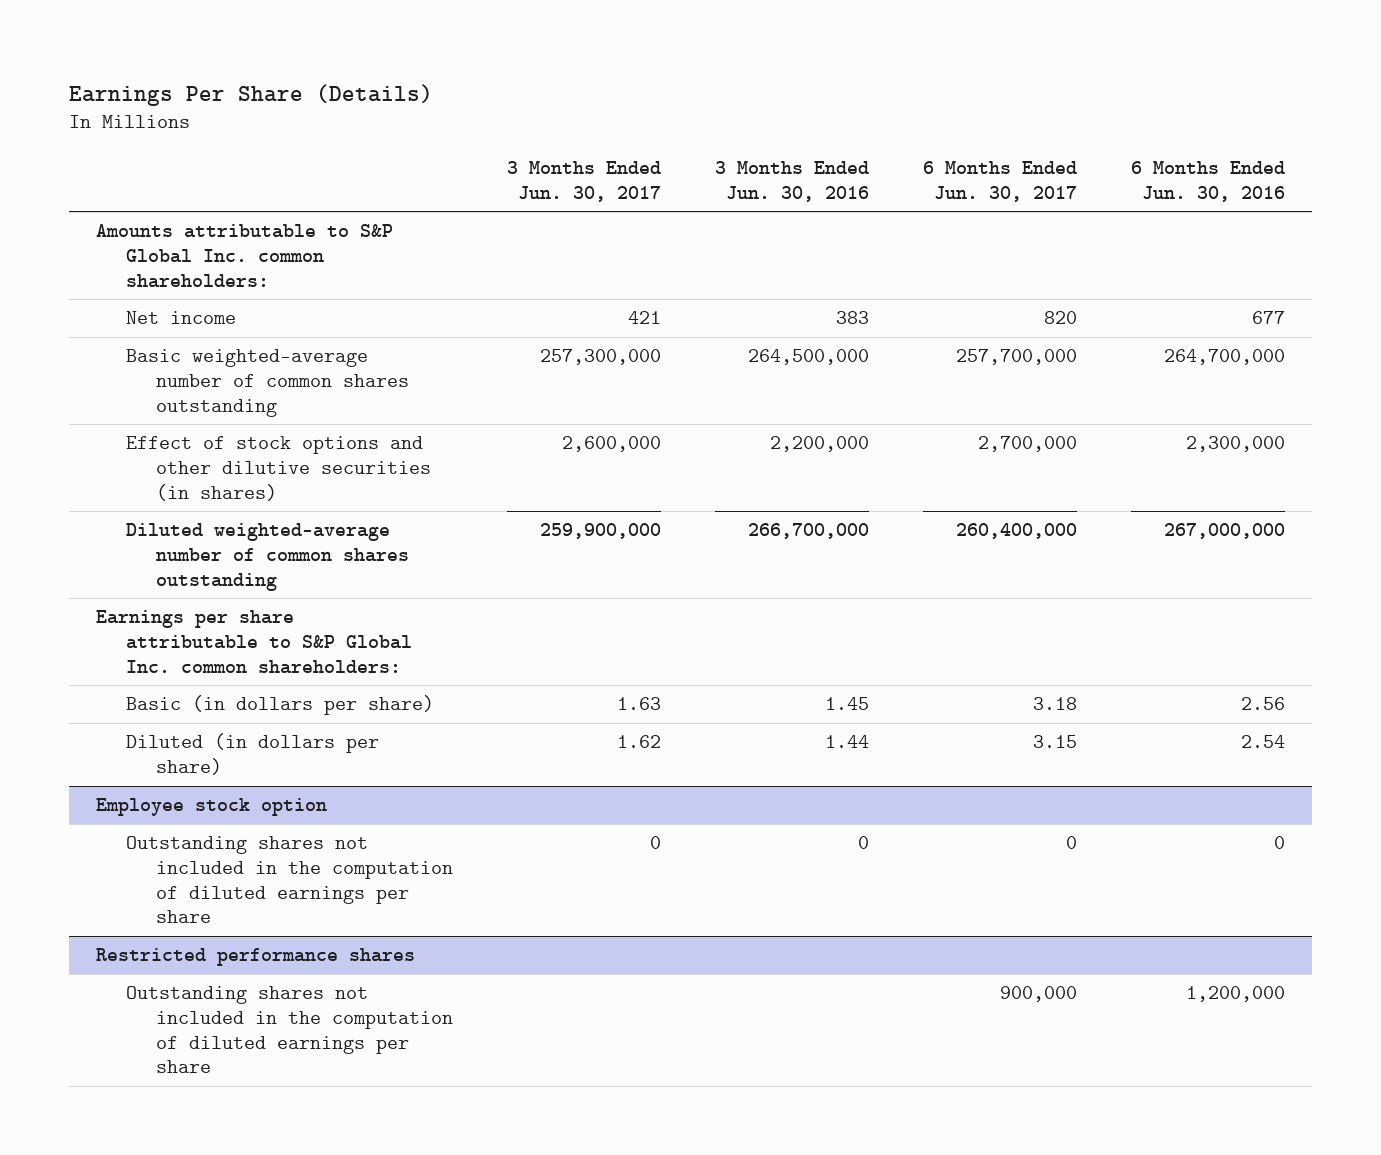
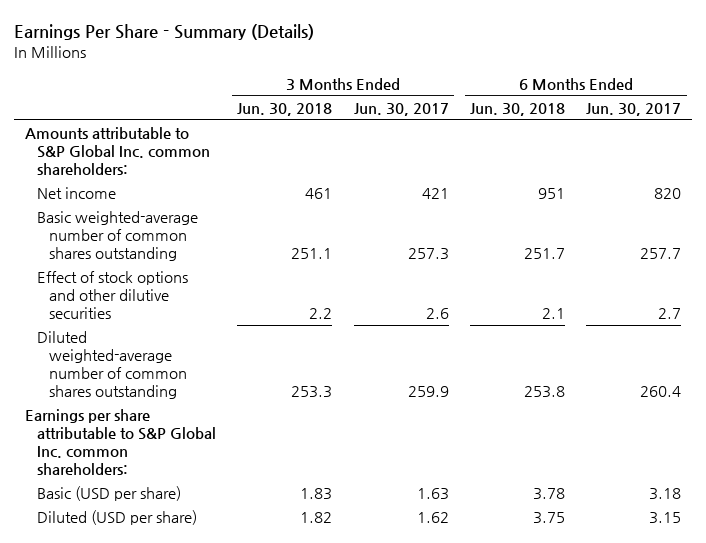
[69,83,434,106] Earnings Per Share (Details) -> [14,23,315,40] Earnings Per Share - Summary (Details)
[714,160,869,202] 3 Months Ended Jun. 30, 2016 -> none
[1131,160,1286,202] 6 Months Ended Jun. 30, 2016 -> none
none -> [237,102,333,116] Jun. 30, 2018
none -> [470,102,566,116] Jun. 30, 2018
[539,349,661,366] 257,300,000 -> [407,248,449,261] 257.3
[955,349,1077,366] 257,700,000 -> [640,248,682,260] 257.7
[126,436,431,501] Effect of stock options and other dilutive securities (in shares) -> [36,271,188,320] Effect of stock options and other dilutive securities
[561,436,661,453] 2,600,000 -> [425,308,449,320] 2.6
[977,436,1077,453] 2,700,000 -> [658,308,682,320] 2.7
[539,523,661,540] 259,900,000 -> [407,385,449,397] 259.9
[955,523,1077,540] 260,400,000 -> [640,385,682,397] 260.4
[96,798,328,817] Employee stock option -> none
[126,836,453,924] Outstanding shares not included in the computation of diluted earnings per share -> none
[96,948,416,967] Restricted performance shares -> none
[126,986,453,1074] Outstanding shares not included in the computation of diluted earnings per share -> none
[126,695,435,716] Basic (in dollars per share) -> [36,486,181,502] Basic (USD per share)
[126,733,380,775] Diluted (in dollars per share) -> [36,510,197,526] Diluted (USD per share)

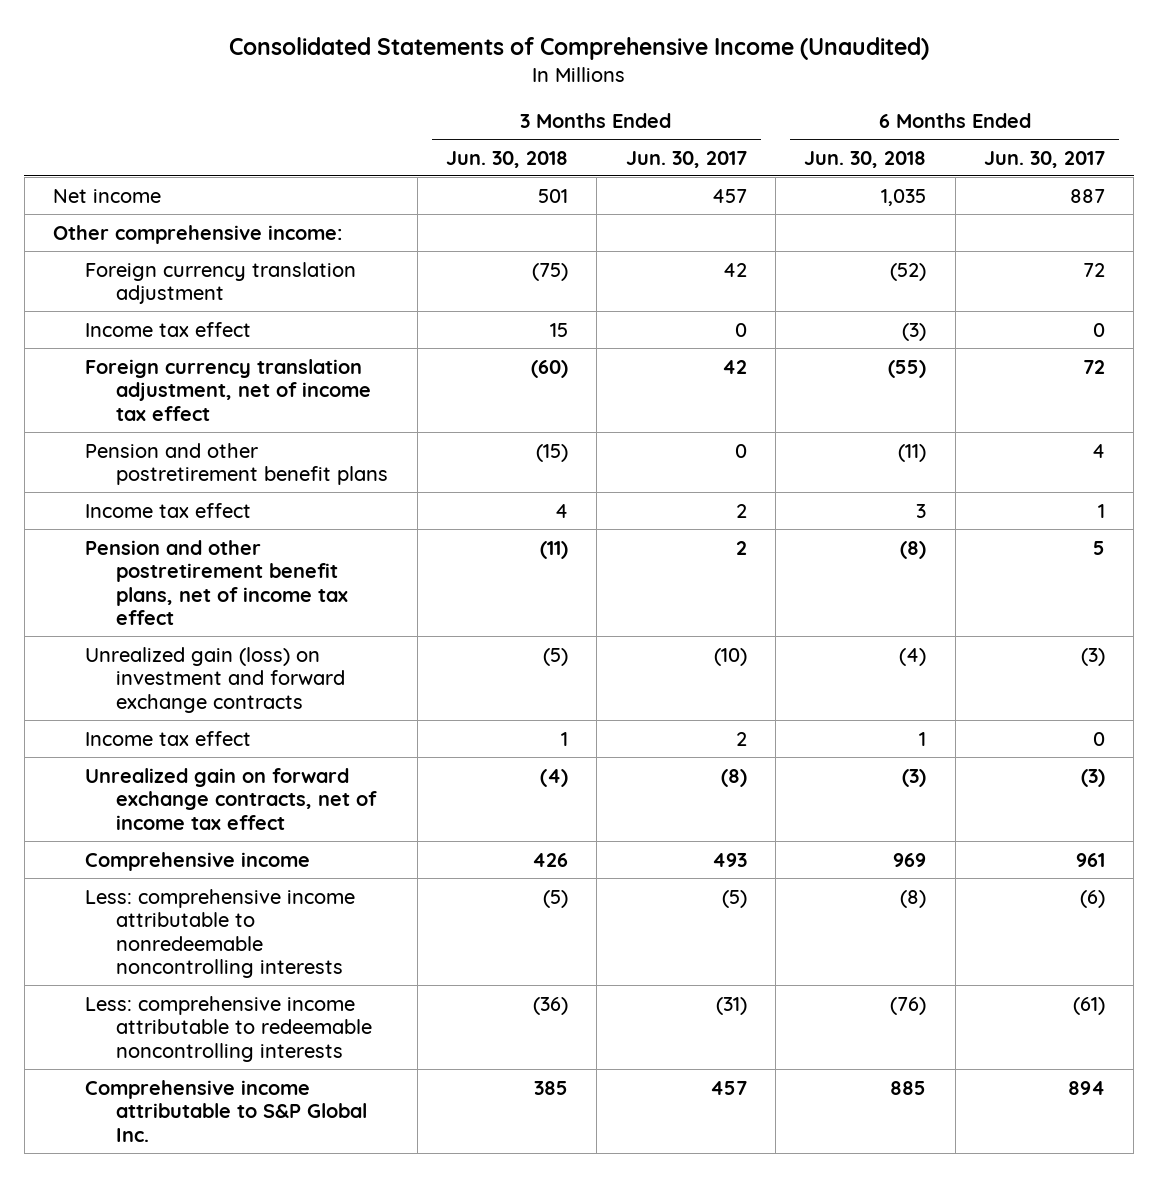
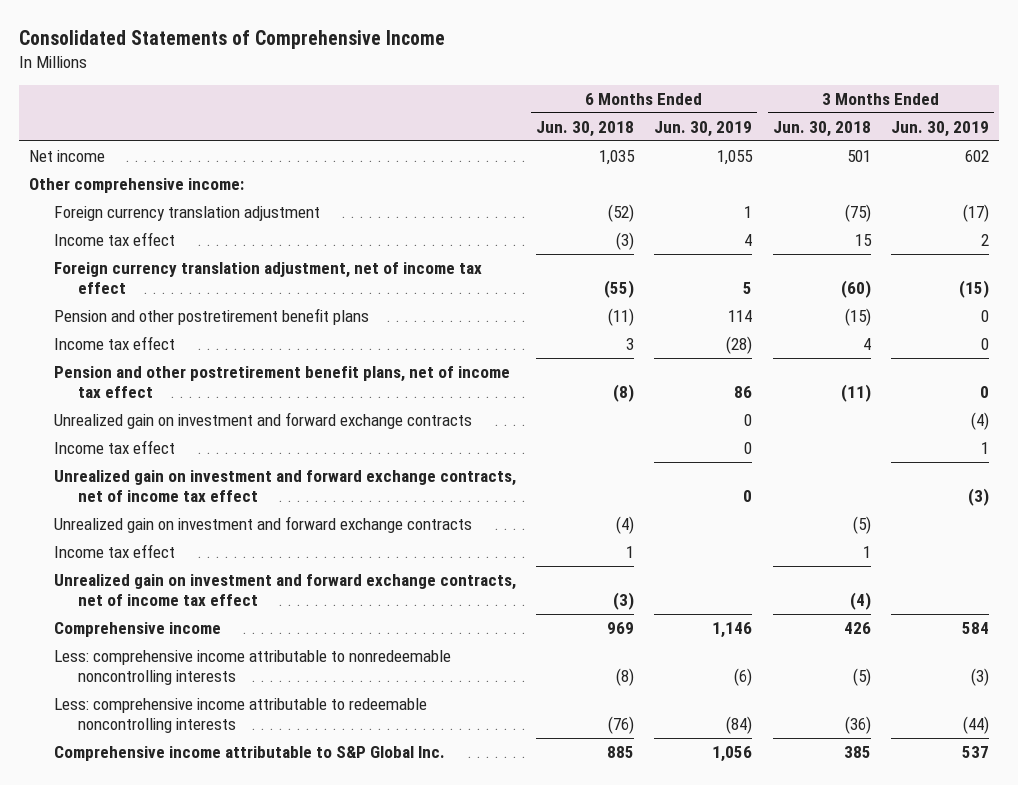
[228,37,929,61] Consolidated Statements of Comprehensive Income (Unaudited) -> [18,30,445,50] Consolidated Statements of Comprehensive Income
[625,150,747,168] Jun. 30, 2017 -> none
[983,150,1105,168] Jun. 30, 2017 -> none
none -> [654,120,753,137] Jun. 30, 2019
none -> [890,120,989,137] Jun. 30, 2019
none -> [53,411,472,429] Unrealized gain on investment and forward exchange contracts
none -> [53,439,175,454] Income tax effect
none -> [53,469,516,503] Unrealized gain on investment and forward exchange contracts, net of income tax effect
[84,646,346,713] Unrealized gain (loss) on investment and forward exchange contracts -> [53,515,472,533] Unrealized gain on investment and forward exchange contracts
[84,767,378,830] Unrealized gain on forward exchange contracts, net of income tax effect -> [53,573,516,607] Unrealized gain on investment and forward exchange contracts, net of income tax effect

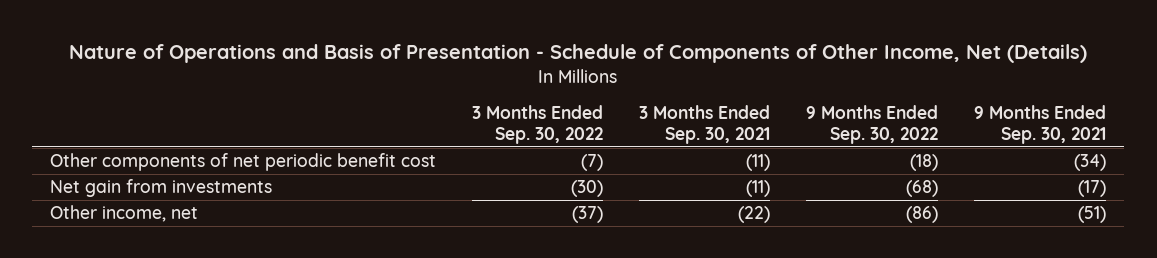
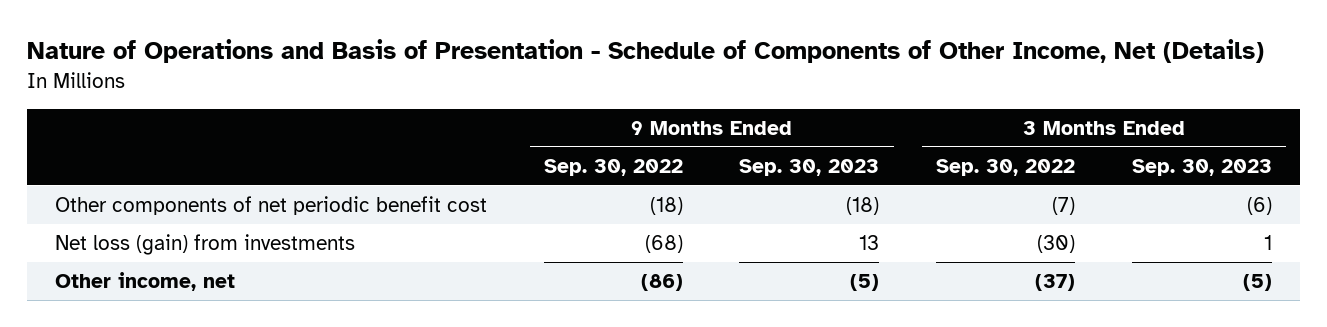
[639,105,771,145] 3 Months Ended Sep. 30, 2021 -> none
[974,105,1107,145] 9 Months Ended Sep. 30, 2021 -> none
none -> [739,158,880,176] Sep. 30, 2023
none -> [1132,158,1273,176] Sep. 30, 2023
[50,178,273,197] Net gain from investments -> [54,234,355,256] Net loss (gain) from investments

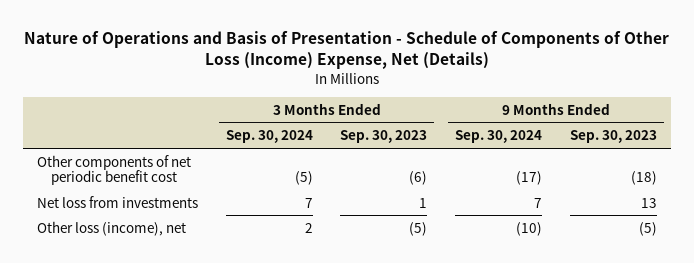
[26,39,1264,64] Nature of Operations and Basis of Presentation - Schedule of Components of Other Income, Net (Details) -> [23,31,669,70] Nature of Operations and Basis of Presentation - Schedule of Components of Other Loss (Income) Expense, Net (Details)
[543,158,683,176] Sep. 30, 2022 -> none
[936,158,1076,176] Sep. 30, 2022 -> none
none -> [225,130,313,144] Sep. 30, 2024
none -> [455,130,543,144] Sep. 30, 2024
[54,234,355,256] Net loss (gain) from investments -> [37,195,199,208] Net loss from investments
[54,272,235,292] Other income, net -> [37,220,187,236] Other loss (income), net

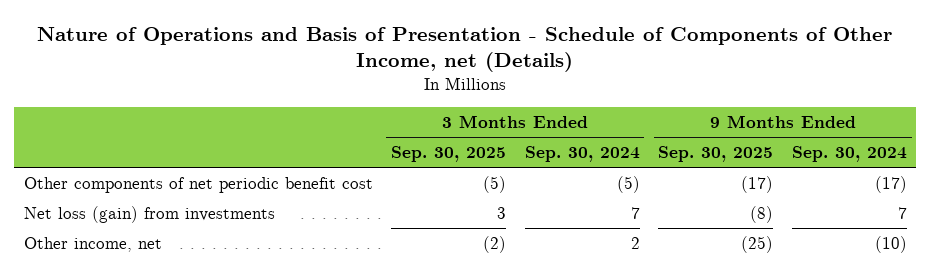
[23,31,669,70] Nature of Operations and Basis of Presentation - Schedule of Components of Other Loss (Income) Expense, Net (Details) -> [37,26,893,73] Nature of Operations and Basis of Presentation - Schedule of Components of Other Income, net (Details)
[340,130,428,144] Sep. 30, 2023 -> none
[569,130,657,144] Sep. 30, 2023 -> none
none -> [391,146,507,163] Sep. 30, 2025
none -> [658,146,774,163] Sep. 30, 2025
[37,195,199,208] Net loss from investments -> [23,205,275,223] Net loss (gain) from investments
[37,220,187,236] Other loss (income), net -> [23,236,162,252] Other income, net

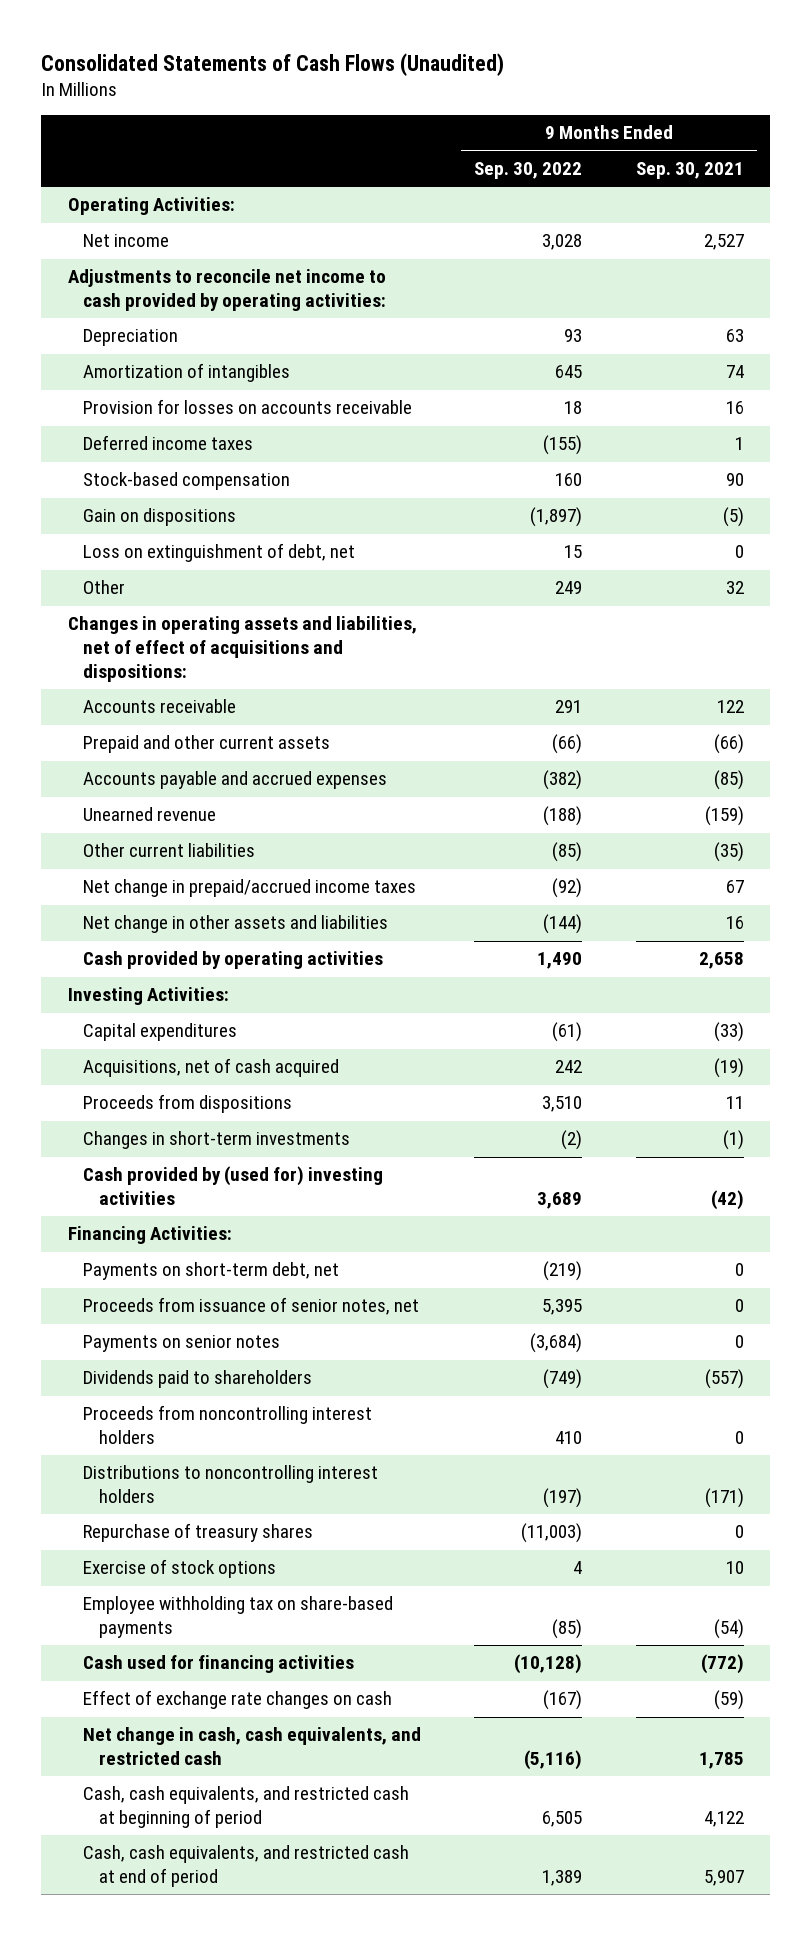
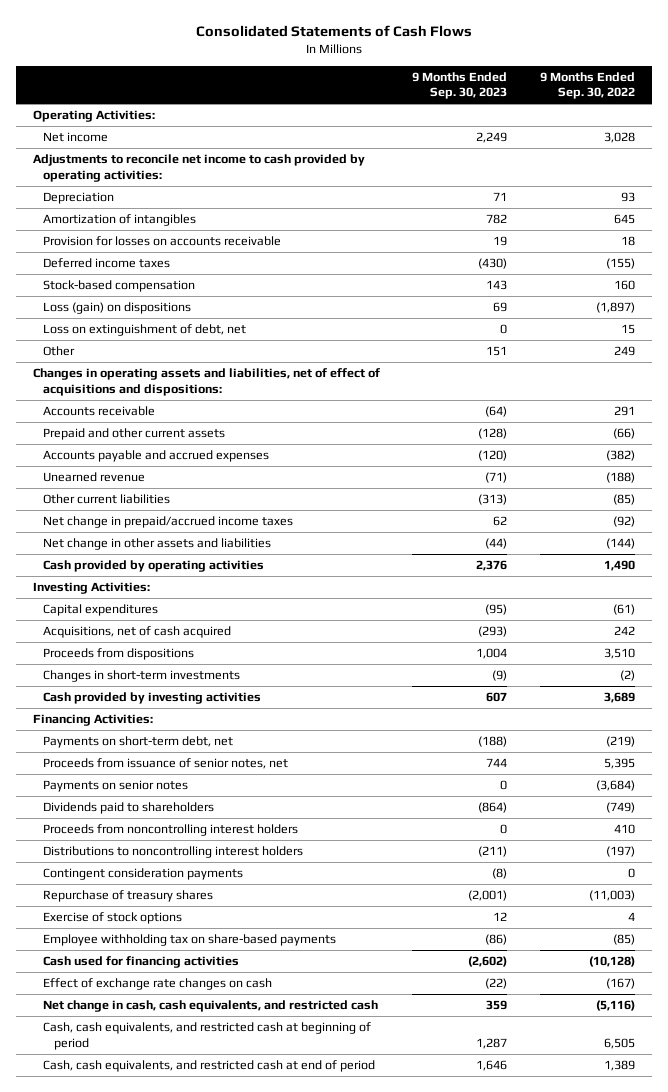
[41,52,505,76] Consolidated Statements of Cash Flows (Unaudited) -> [195,24,472,37] Consolidated Statements of Cash Flows
[635,161,744,179] Sep. 30, 2021 -> none
none -> [412,71,508,100] 9 Months Ended Sep. 30, 2023
[83,508,237,527] Gain on dispositions -> [43,302,192,315] Loss (gain) on dispositions
[83,1166,384,1206] Cash provided by (used for) investing activities -> [43,692,262,705] Cash provided by investing activities
none -> [43,868,244,881] Contingent consideration payments

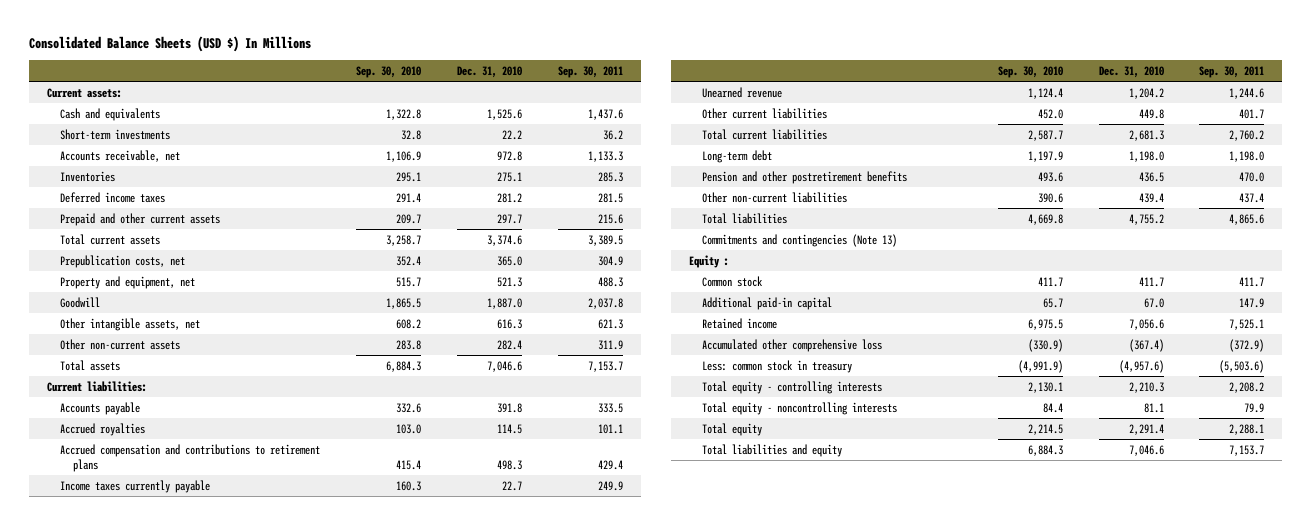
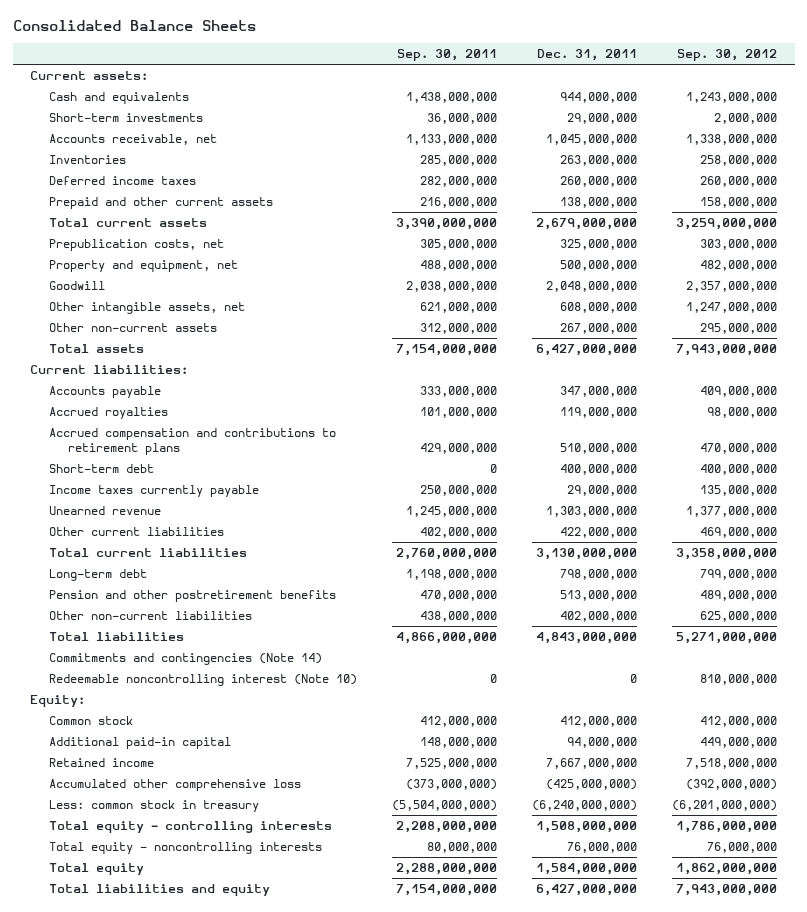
[29,36,312,53] Consolidated Balance Sheets (USD $) In Millions -> [12,20,256,32] Consolidated Balance Sheets
[355,66,421,79] Sep. 30, 2010 -> none
[456,66,522,79] Dec. 31, 2010 -> none
none -> [537,49,638,62] Dec. 31, 2011
none -> [677,49,778,62] Sep. 30, 2012
[587,108,623,120] 1,437.6 -> [406,92,498,104] 1,438,000,000
[602,129,623,140] 36.2 -> [427,113,498,125] 36,000,000
[587,150,623,162] 1,133.3 -> [406,134,498,146] 1,133,000,000
[597,171,623,182] 285.3 -> [420,155,498,167] 285,000,000
[597,192,623,203] 281.5 -> [420,176,498,188] 282,000,000
[597,213,623,224] 215.6 -> [420,197,498,209] 216,000,000
[587,234,623,246] 3,389.5 -> [396,218,498,231] 3,390,000,000
[597,255,623,266] 304.9 -> [420,239,498,251] 305,000,000
[597,276,623,287] 488.3 -> [420,260,498,272] 488,000,000
[587,297,623,309] 2,037.8 -> [406,281,498,293] 2,038,000,000
[597,318,623,329] 621.3 -> [420,302,498,314] 621,000,000
[597,339,623,350] 311.9 -> [420,323,498,335] 312,000,000
[587,360,623,372] 7,153.7 -> [396,344,498,357] 7,154,000,000
[597,402,623,413] 333.5 -> [420,386,498,398] 333,000,000
[597,423,623,434] 101.1 -> [420,407,498,419] 101,000,000
[597,459,623,470] 429.4 -> [420,443,498,455] 429,000,000
none -> [49,464,155,474] Short-term debt
[597,480,623,491] 249.9 -> [420,485,498,497] 250,000,000
[1229,87,1265,99] 1,244.6 -> [406,506,498,518] 1,245,000,000
[1239,108,1265,119] 401.7 -> [420,527,498,539] 402,000,000
[1229,129,1265,141] 2,760.2 -> [396,548,498,561] 2,760,000,000
[1229,150,1265,162] 1,198.0 -> [406,569,498,581] 1,198,000,000
[1239,171,1265,182] 470.0 -> [420,590,498,602] 470,000,000
[1239,192,1265,203] 437.4 -> [420,611,498,623] 438,000,000
[1229,213,1265,225] 4,865.6 -> [396,632,498,645] 4,866,000,000
[701,233,897,247] Commitments and contingencies (Note 13) -> [49,653,323,666] Commitments and contingencies (Note 14)
none -> [49,674,358,687] Redeemable noncontrolling interest (Note 10)
[688,254,729,268] Equity : -> [30,695,86,708] Equity:
[1239,276,1265,287] 411.7 -> [420,716,498,728] 412,000,000
[1239,297,1265,308] 147.9 -> [420,737,498,749] 148,000,000
[1229,318,1265,330] 7,525.1 -> [406,758,498,770] 7,525,000,000
[1229,338,1265,352] (372.9) -> [406,779,498,791] (373,000,000)
[1219,359,1265,373] (5,503.6) -> [392,800,498,812] (5,504,000,000)
[1229,381,1265,393] 2,208.2 -> [396,821,498,834] 2,208,000,000
[1244,402,1265,413] 79.9 -> [427,842,498,854] 80,000,000
[1229,423,1265,435] 2,288.1 -> [396,863,498,876] 2,288,000,000
[1229,444,1265,456] 7,153.7 -> [396,884,498,897] 7,154,000,000

